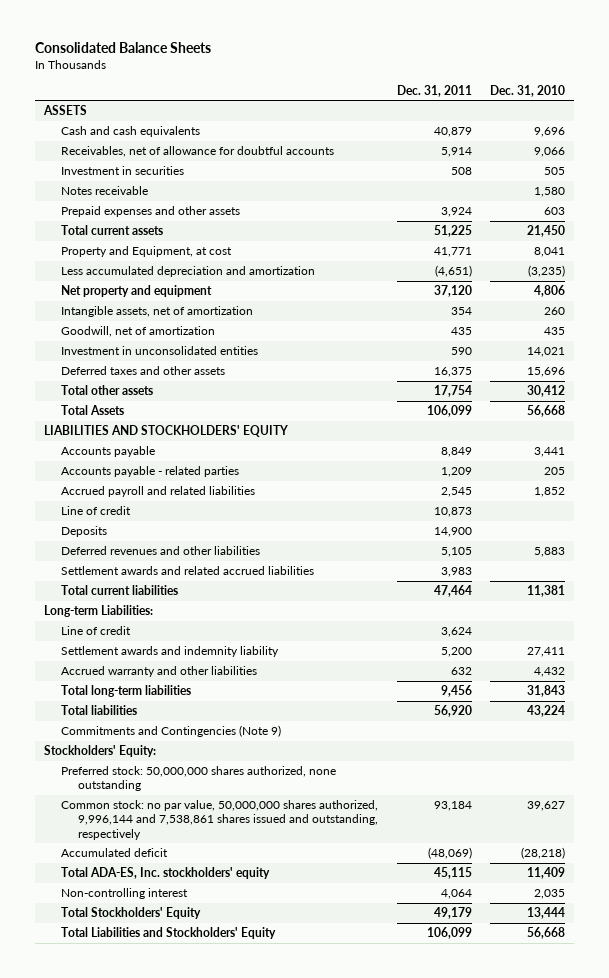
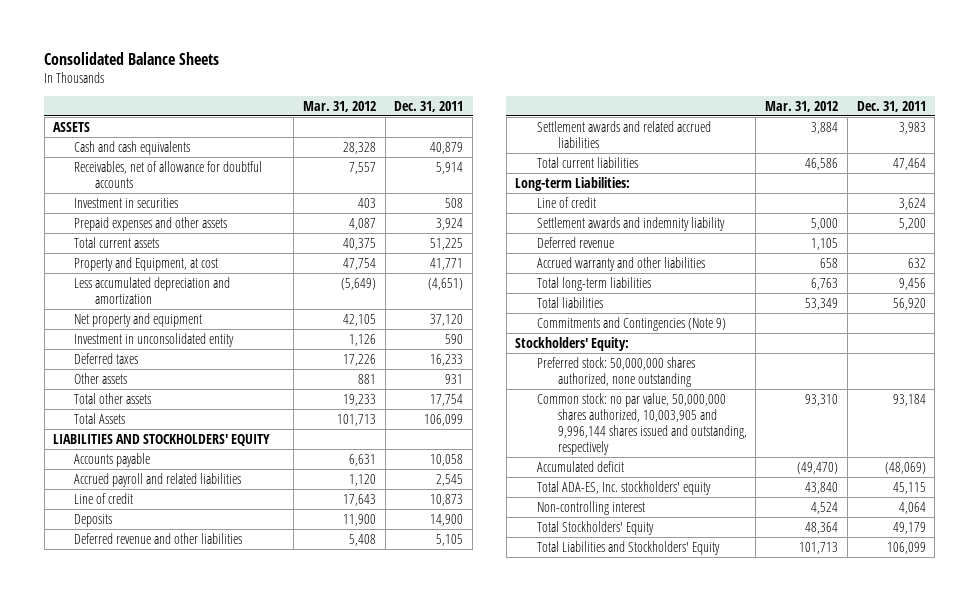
[489,84,565,97] Dec. 31, 2010 -> none
none -> [302,100,376,112] Mar. 31, 2012
[61,186,149,196] Notes receivable -> none
[61,306,254,318] Intangible assets, net of amortization -> none
[61,326,216,338] Goodwill, net of amortization -> none
[61,346,259,356] Investment in unconsolidated entities -> [74,332,235,347] Investment in unconsolidated entity
[61,366,226,376] Deferred taxes and other assets -> [74,352,139,364] Deferred taxes
[433,367,472,378] 16,375 -> [430,353,464,366] 16,233
none -> [74,372,128,384] Other assets
[61,466,240,478] Accounts payable - related parties -> none
[440,447,472,458] 8,849 -> [430,453,464,466] 10,058
[61,546,261,556] Deferred revenues and other liabilities -> [74,532,243,544] Deferred revenue and other liabilities
none -> [536,236,614,248] Deferred revenue
[61,800,379,840] Common stock: no par value, 50,000,000 shares authorized, 9,996,144 and 7,538,861 shares issued and outstanding, respectively -> [536,392,747,456] Common stock: no par value, 50,000,000 shares authorized, 10,003,905 and 9,996,144 shares issued and outstanding, respectively

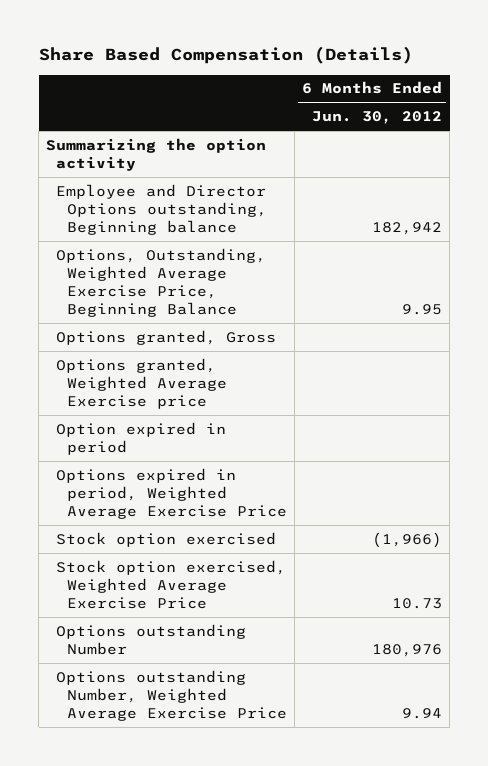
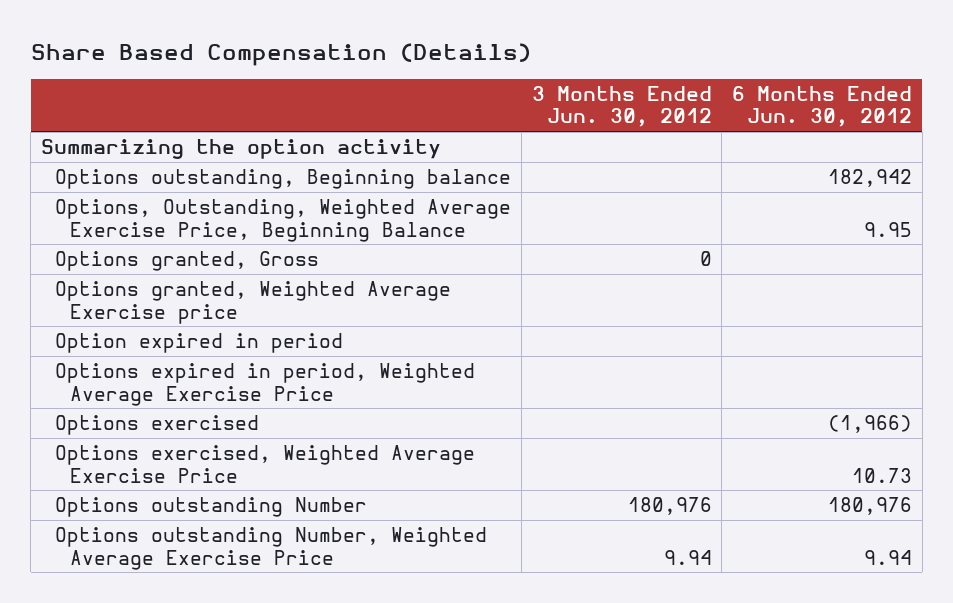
none -> [531,85,712,128] 3 Months Ended Jun. 30, 2012
[56,183,267,235] Employee and Director Options outstanding, Beginning balance -> [55,169,512,190] Options outstanding, Beginning balance
[56,531,277,547] Stock option exercised -> [55,415,260,436] Options exercised
[56,559,287,609] Stock option exercised, Weighted Average Exercise Price -> [55,445,476,483] Options exercised, Weighted Average Exercise Price

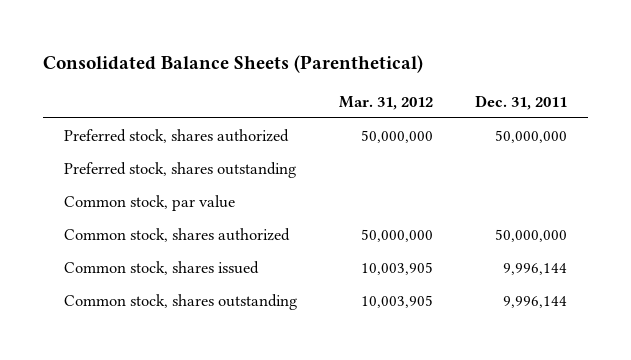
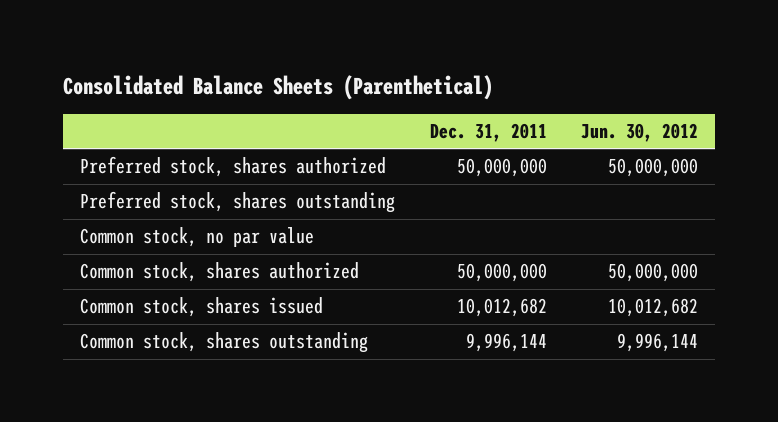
[338,95,433,110] Mar. 31, 2012 -> none
none -> [581,122,699,142] Jun. 30, 2012
[63,194,235,211] Common stock, par value -> [80,227,315,248] Common stock, no par value
[503,262,568,275] 9,996,144 -> [456,298,547,318] 10,012,682

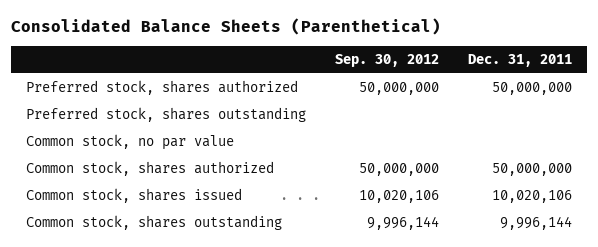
[581,122,699,142] Jun. 30, 2012 -> none
none -> [334,53,439,67] Sep. 30, 2012
[456,298,547,318] 10,012,682 -> [492,190,573,204] 10,020,106

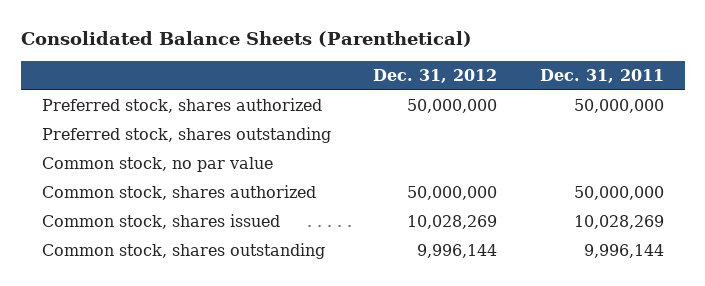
[334,53,439,67] Sep. 30, 2012 -> none
none -> [373,68,498,83] Dec. 31, 2012
[492,190,573,204] 10,020,106 -> [573,215,664,230] 10,028,269

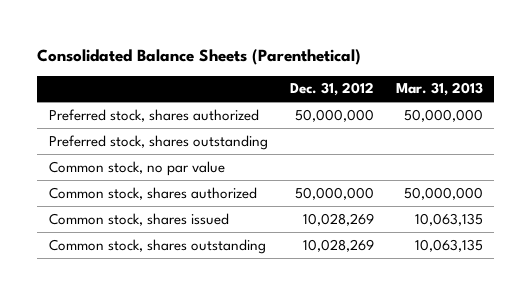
[539,68,664,83] Dec. 31, 2011 -> none
none -> [395,82,483,97] Mar. 31, 2013
[417,244,498,259] 9,996,144 -> [302,238,374,252] 10,028,269

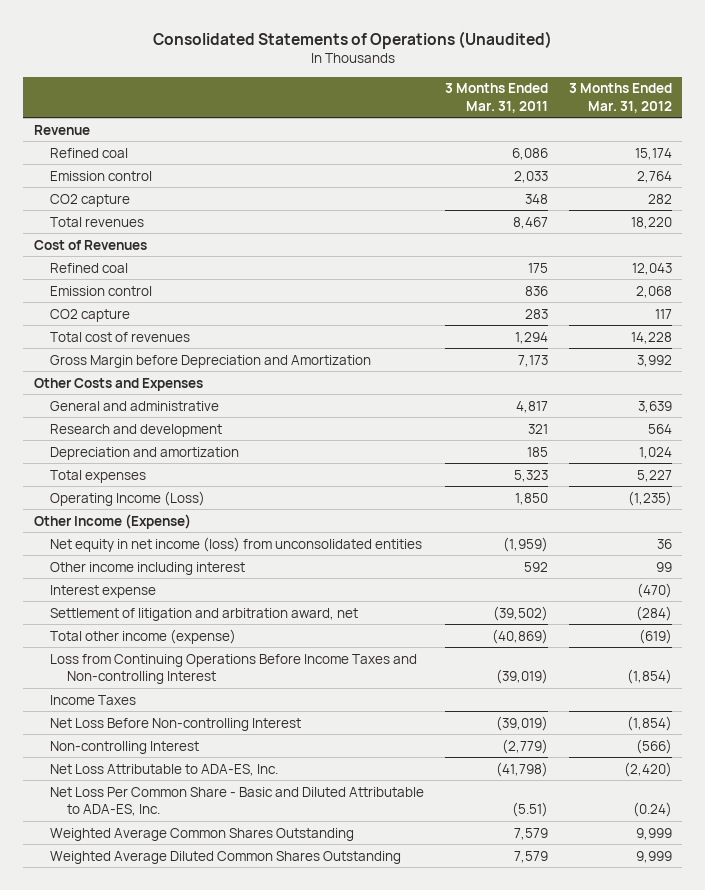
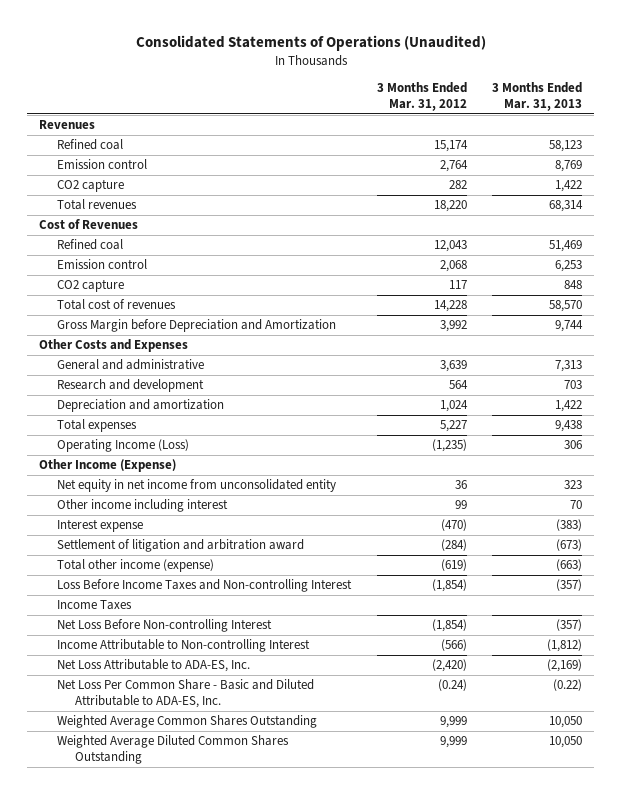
[445,83,549,113] 3 Months Ended Mar. 31, 2011 -> none
none -> [491,82,582,112] 3 Months Ended Mar. 31, 2013
[33,124,90,135] Revenue -> [39,120,96,130] Revenues
[50,536,423,552] Net equity in net income (loss) from unconsolidated entities -> [57,479,337,493] Net equity in net income from unconsolidated entity
[50,607,359,621] Settlement of litigation and arbitration award, net -> [57,539,305,553] Settlement of litigation and arbitration award
[50,653,418,685] Loss from Continuing Operations Before Income Taxes and Non-controlling Interest -> [57,579,353,593] Loss Before Income Taxes and Non-controlling Interest
[50,740,200,754] Non-controlling Interest -> [57,639,311,653] Income Attributable to Non-controlling Interest

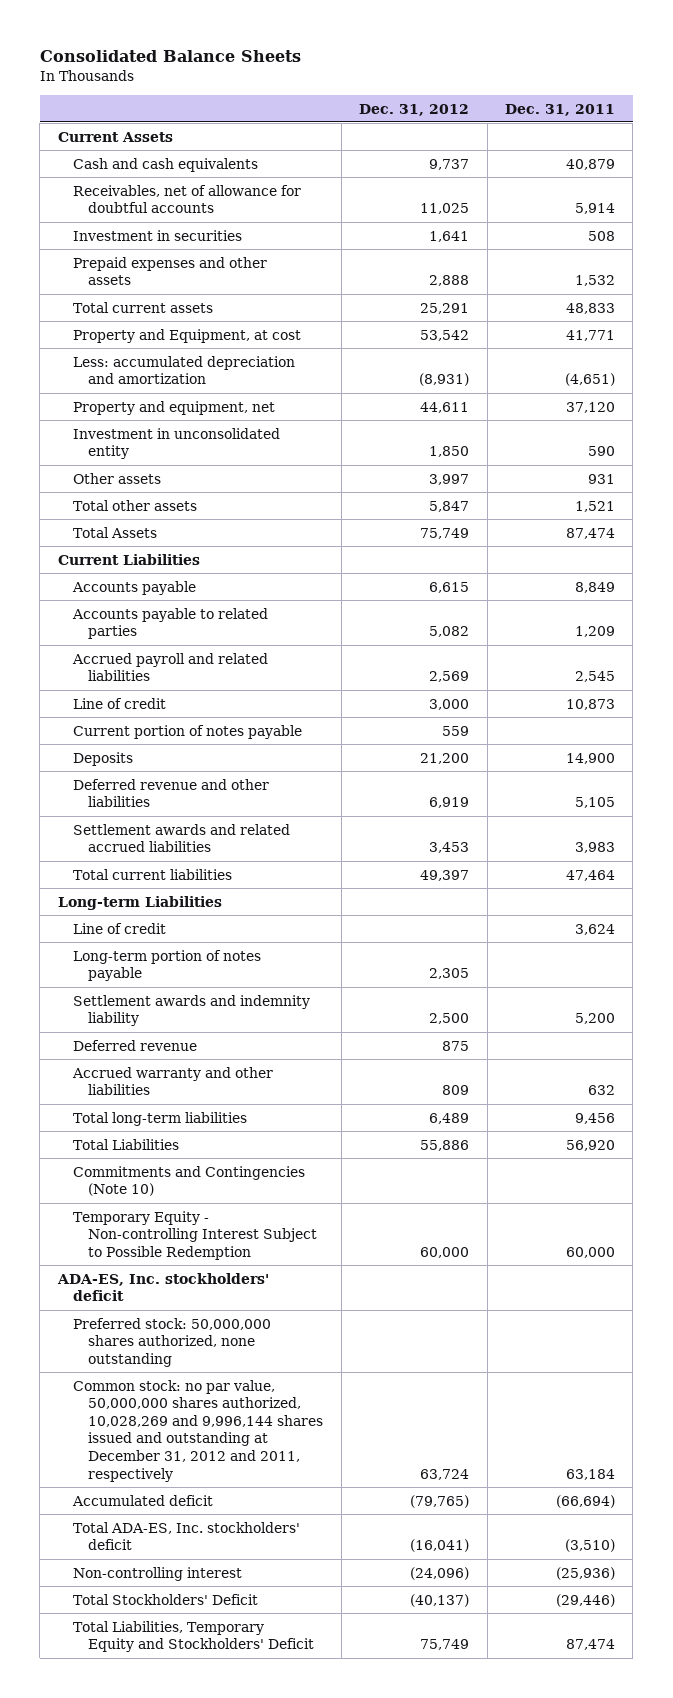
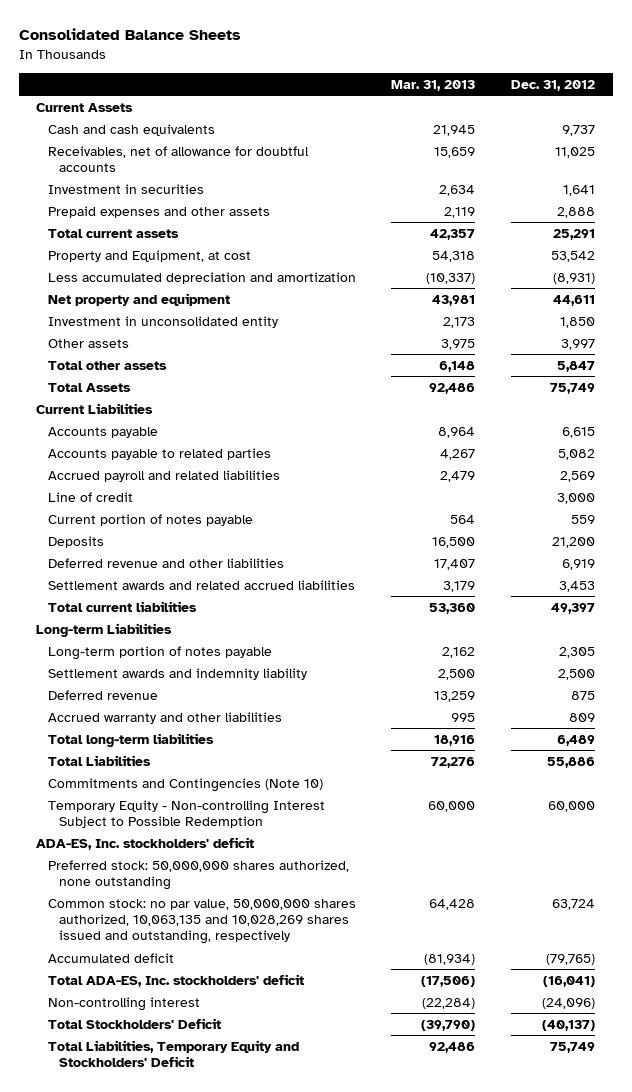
[504,103,615,116] Dec. 31, 2011 -> none
none -> [391,79,476,91] Mar. 31, 2013
[73,355,296,385] Less: accumulated depreciation and amortization -> [47,271,356,284] Less accumulated depreciation and amortization
[73,400,276,415] Property and equipment, net -> [47,292,230,306] Net property and equipment
[73,922,167,934] Line of credit -> none
[73,1379,324,1482] Common stock: no par value, 50,000,000 shares authorized, 10,028,269 and 9,996,144 shares issued and outstanding at December 31, 2012 and 2011, respectively -> [47,898,356,945] Common stock: no par value, 50,000,000 shares authorized, 10,063,135 and 10,028,269 shares issued and outstanding, respectively

